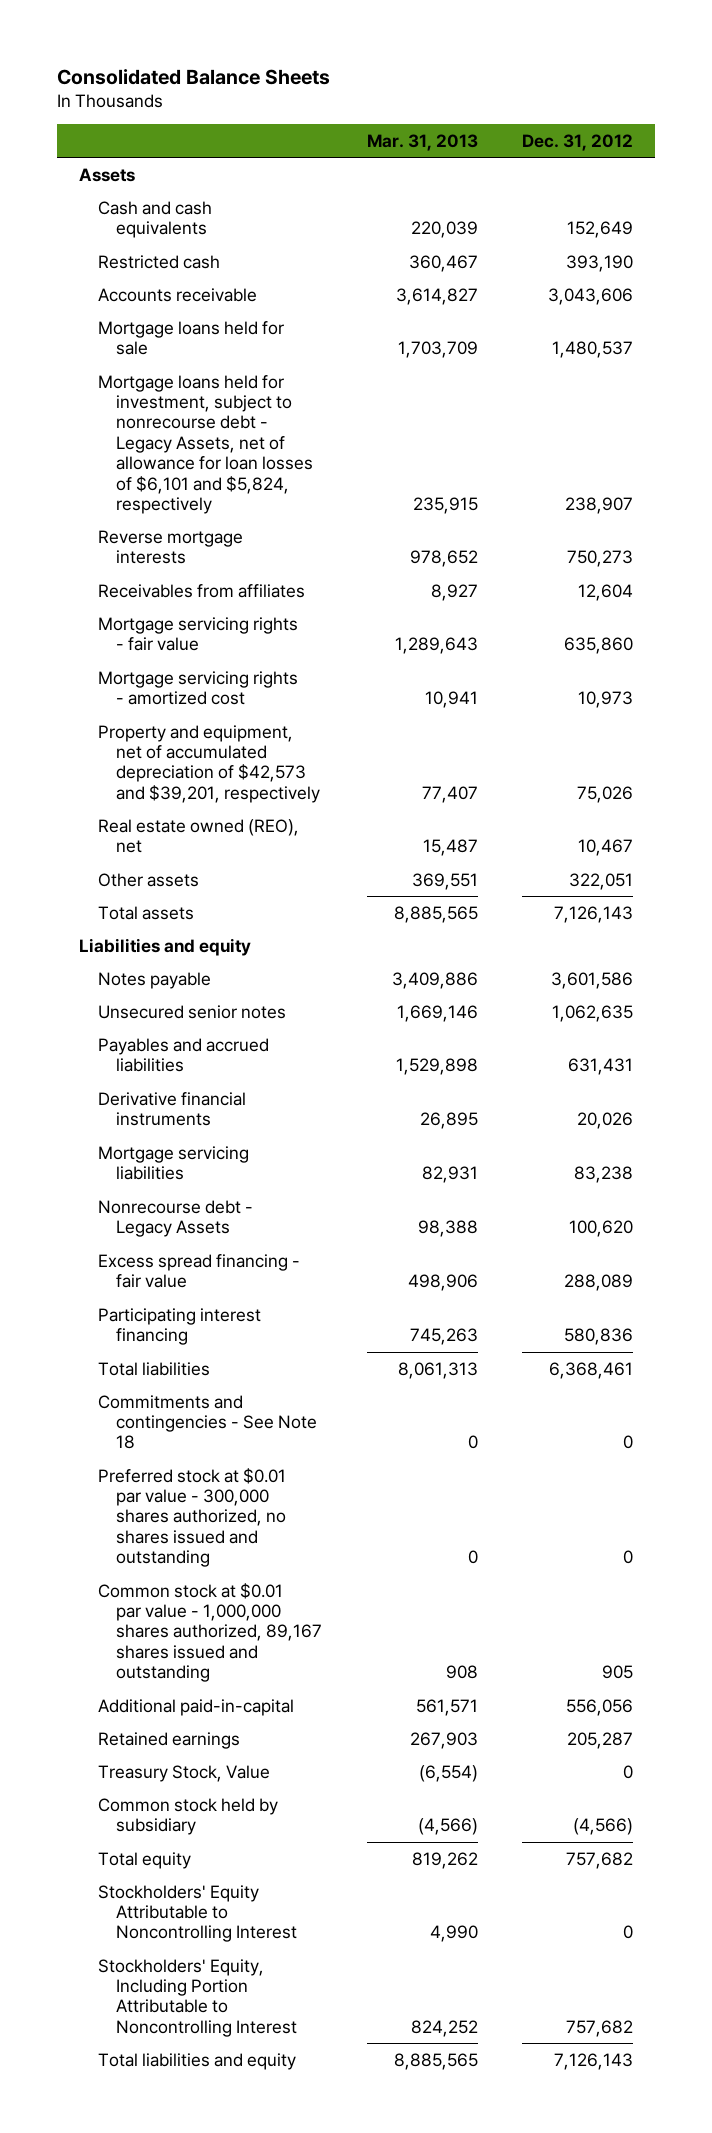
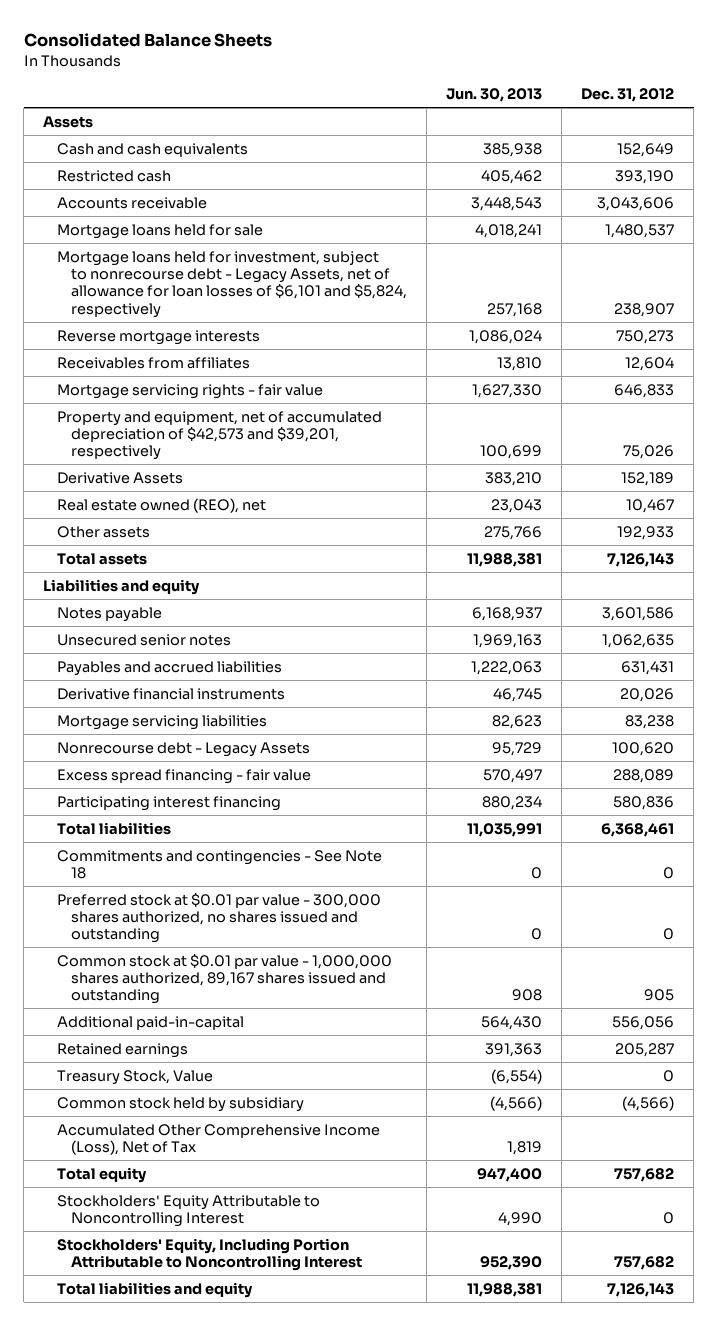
[366,133,478,151] Mar. 31, 2013 -> none
none -> [446,87,543,102] Jun. 30, 2013
[97,670,298,706] Mortgage servicing rights - amortized cost -> none
[564,637,634,655] 635,860 -> [614,383,675,398] 646,833
none -> [57,471,184,484] Derivative Assets
[569,872,634,890] 322,051 -> [617,525,675,540] 192,933
none -> [57,1123,381,1156] Accumulated Other Comprehensive Income (Loss), Net of Tax

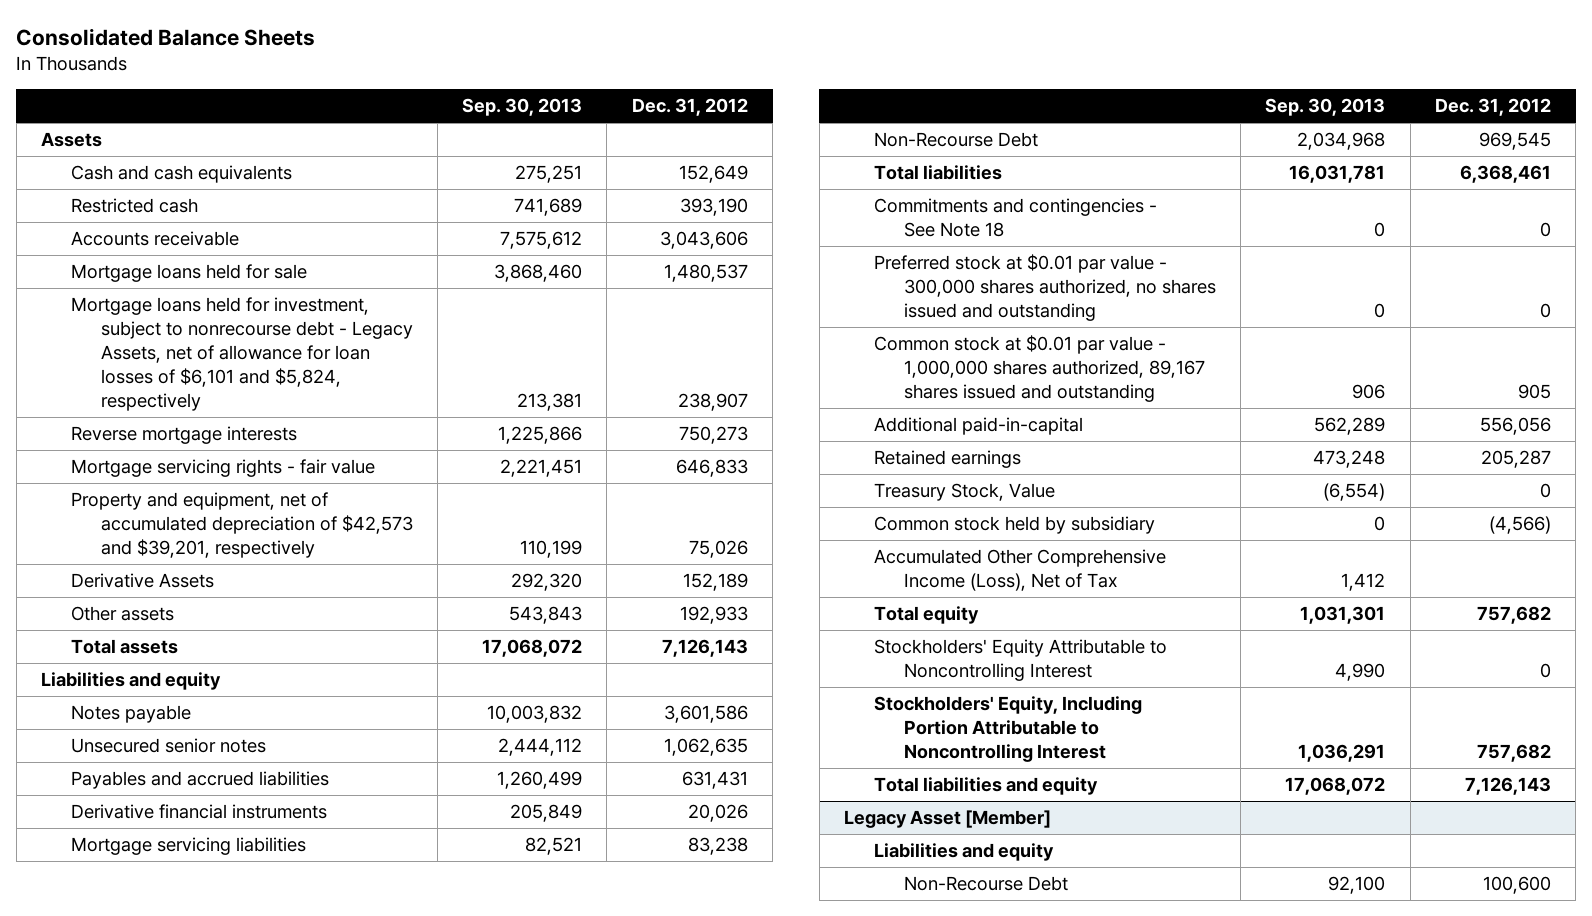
[446,87,543,102] Jun. 30, 2013 -> none
none -> [462,98,583,117] Sep. 30, 2013
[57,356,251,369] Receivables from affiliates -> none
[57,497,267,513] Real estate owned (REO), net -> none
[57,741,311,757] Nonrecourse debt - Legacy Assets -> none
[57,768,312,784] Excess spread financing - fair value -> none
[57,795,282,811] Participating interest financing -> none
none -> [874,132,1039,148] Non-Recourse Debt
none -> [844,810,1052,829] Legacy Asset [Member]
none -> [874,843,1055,862] Liabilities and equity
none -> [903,876,1068,892] Non-Recourse Debt

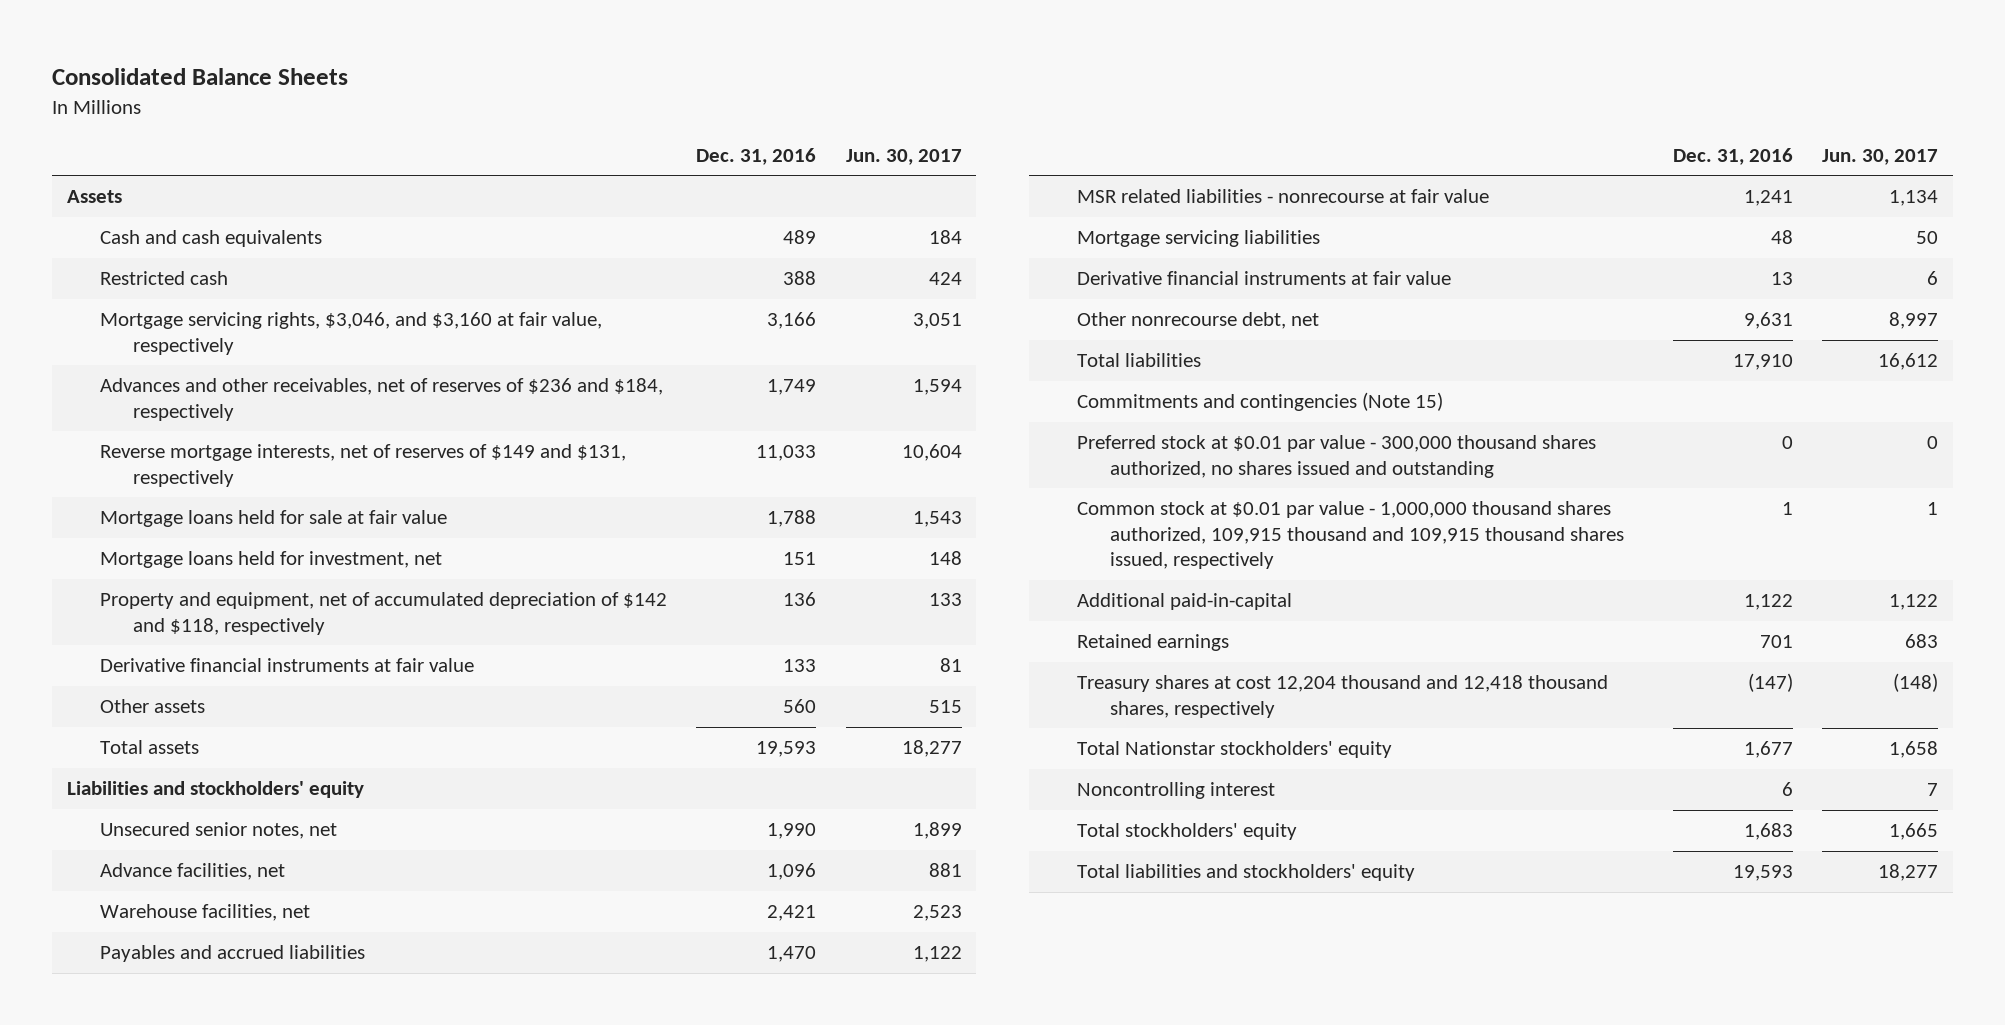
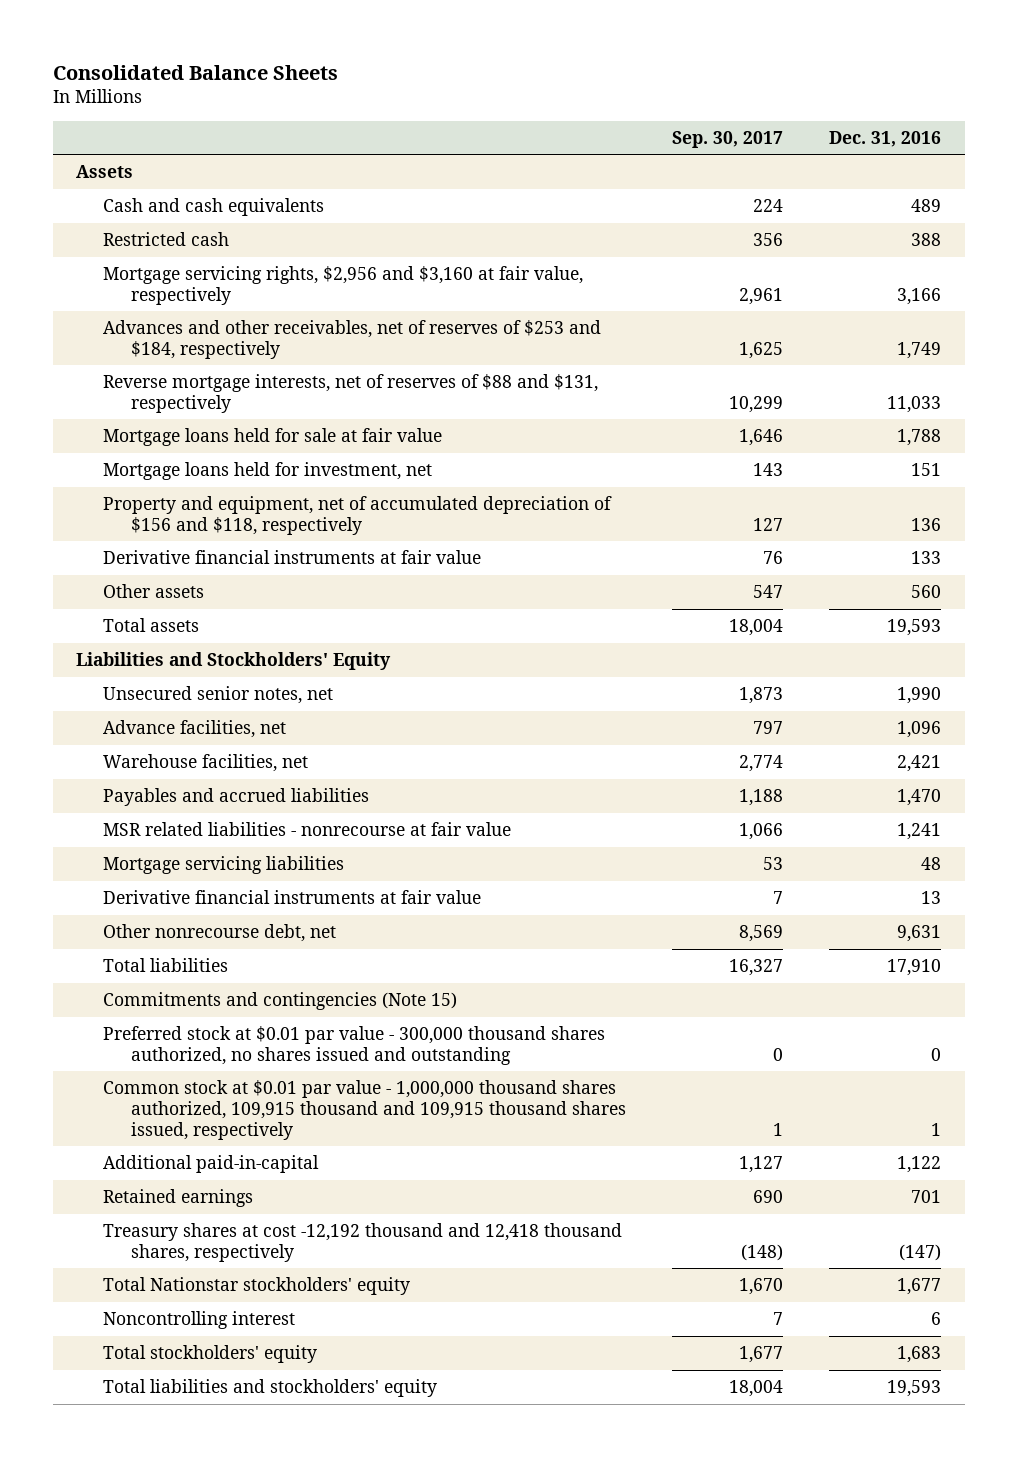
[845,148,962,165] Jun. 30, 2017 -> none
none -> [671,130,783,148] Sep. 30, 2017
[100,312,603,355] Mortgage servicing rights, $3,046, and $3,160 at fair value, respectively -> [103,266,584,305] Mortgage servicing rights, $2,956 and $3,160 at fair value, respectively
[100,378,664,421] Advances and other receivables, net of reserves of $236 and $184, respectively -> [103,320,602,359] Advances and other receivables, net of reserves of $253 and $184, respectively
[100,444,627,487] Reverse mortgage interests, net of reserves of $149 and $131, respectively -> [103,374,599,413] Reverse mortgage interests, net of reserves of $88 and $131, respectively
[100,592,668,635] Property and equipment, net of accumulated depreciation of $142 and $118, respectively -> [103,496,613,535] Property and equipment, net of accumulated depreciation of $156 and $118, respectively
[66,781,364,799] Liabilities and stockholders' equity -> [76,652,392,671] Liabilities and Stockholders' Equity
[1076,675,1608,718] Treasury shares at cost 12,204 thousand and 12,418 thousand shares, respectively -> [103,1223,623,1262] Treasury shares at cost -12,192 thousand and 12,418 thousand shares, respectively

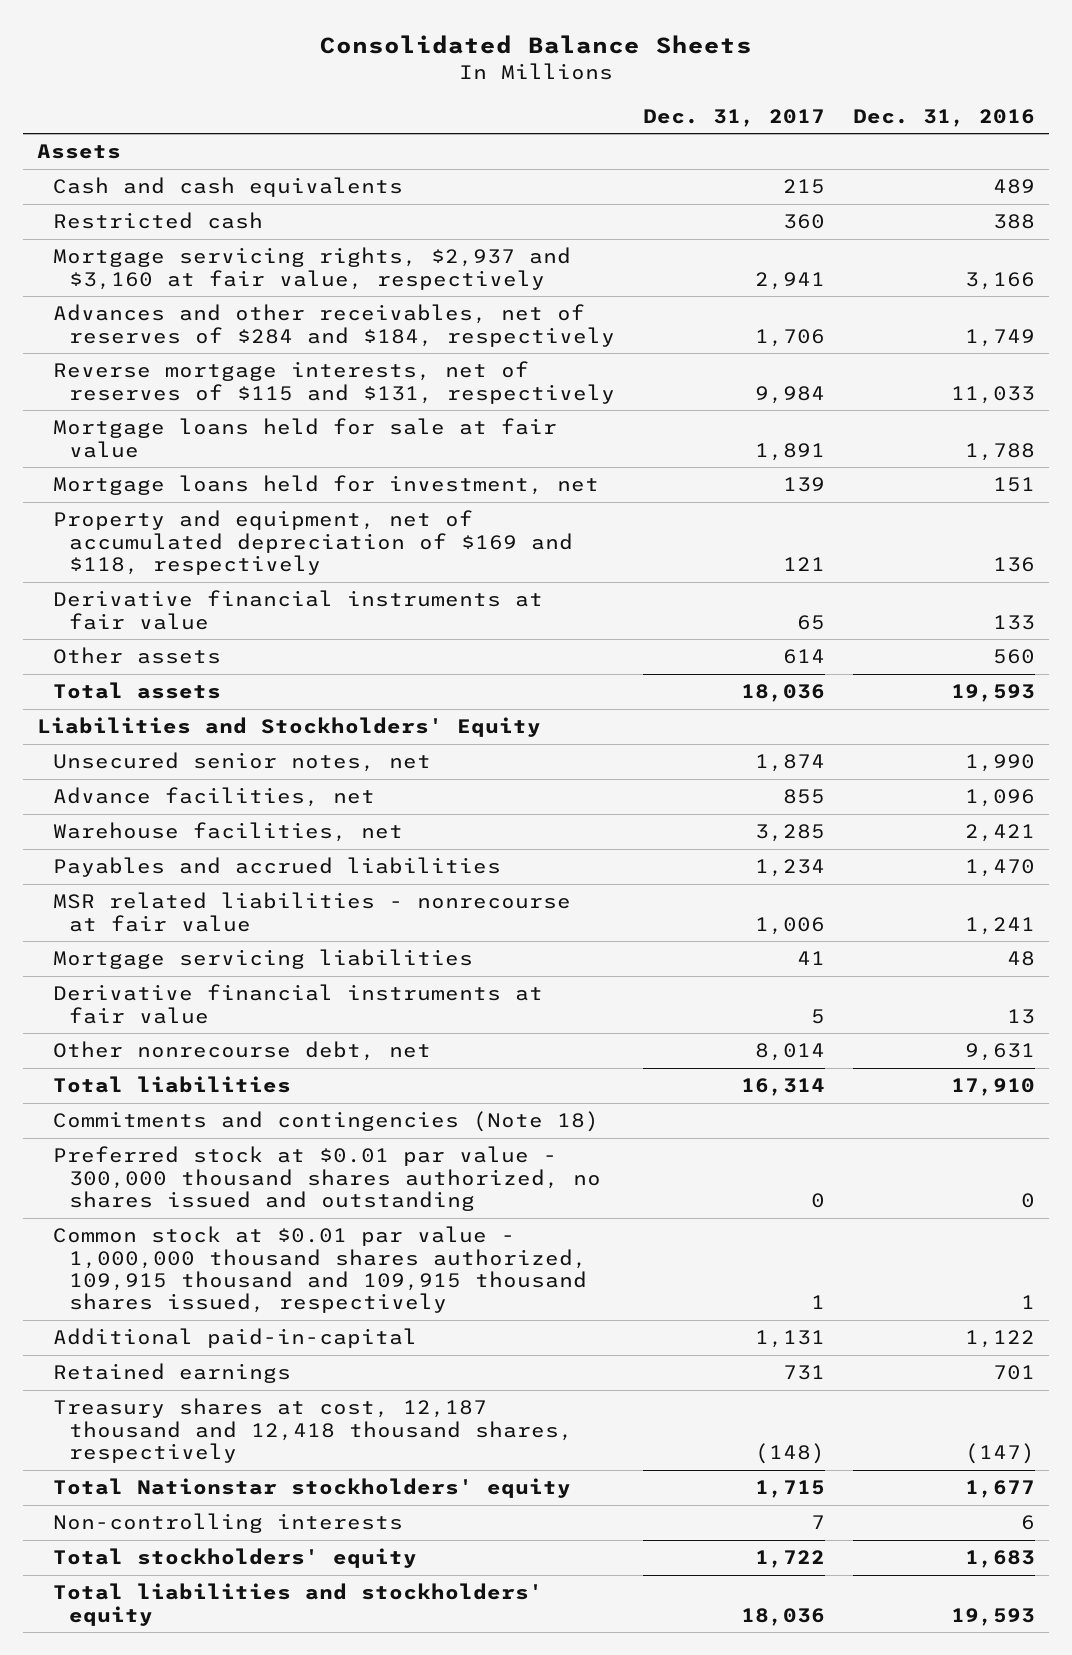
[671,130,783,148] Sep. 30, 2017 -> none
none -> [642,108,825,127] Dec. 31, 2017
[103,266,584,305] Mortgage servicing rights, $2,956 and $3,160 at fair value, respectively -> [53,247,572,290] Mortgage servicing rights, $2,937 and $3,160 at fair value, respectively
[103,320,602,359] Advances and other receivables, net of reserves of $253 and $184, respectively -> [53,304,616,347] Advances and other receivables, net of reserves of $284 and $184, respectively
[103,374,599,413] Reverse mortgage interests, net of reserves of $88 and $131, respectively -> [53,361,616,404] Reverse mortgage interests, net of reserves of $115 and $131, respectively
[103,496,613,535] Property and equipment, net of accumulated depreciation of $156 and $118, respectively -> [53,510,574,575] Property and equipment, net of accumulated depreciation of $169 and $118, respectively
[103,992,458,1011] Commitments and contingencies (Note 15) -> [53,1111,600,1133] Commitments and contingencies (Note 18)
[103,1223,623,1262] Treasury shares at cost -12,192 thousand and 12,418 thousand shares, respectively -> [53,1398,574,1463] Treasury shares at cost, 12,187 thousand and 12,418 thousand shares, respectively
[103,1311,296,1330] Noncontrolling interest -> [53,1513,404,1534] Non-controlling interests

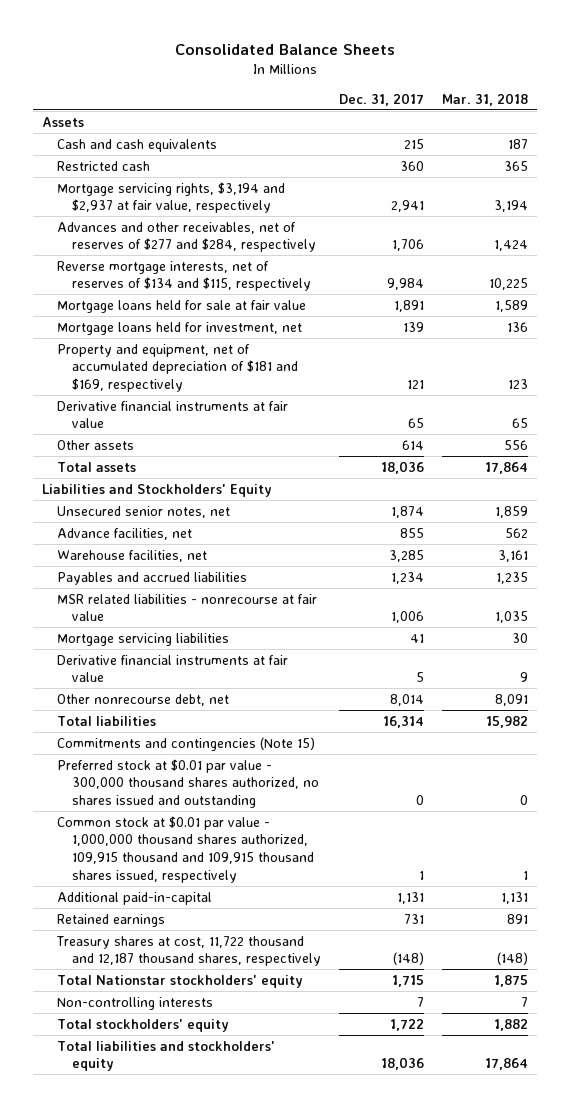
[852,108,1035,127] Dec. 31, 2016 -> none
none -> [442,92,529,106] Mar. 31, 2018
[53,247,572,290] Mortgage servicing rights, $2,937 and $3,160 at fair value, respectively -> [57,181,286,214] Mortgage servicing rights, $3,194 and $2,937 at fair value, respectively
[53,304,616,347] Advances and other receivables, net of reserves of $284 and $184, respectively -> [57,221,317,253] Advances and other receivables, net of reserves of $277 and $284, respectively
[53,361,616,404] Reverse mortgage interests, net of reserves of $115 and $131, respectively -> [57,260,312,292] Reverse mortgage interests, net of reserves of $134 and $115, respectively
[53,510,574,575] Property and equipment, net of accumulated depreciation of $169 and $118, respectively -> [57,343,299,392] Property and equipment, net of accumulated depreciation of $181 and $169, respectively
[53,1111,600,1133] Commitments and contingencies (Note 18) -> [57,736,316,751] Commitments and contingencies (Note 15)
[53,1398,574,1463] Treasury shares at cost, 12,187 thousand and 12,418 thousand shares, respectively -> [56,935,322,967] Treasury shares at cost, 11,722 thousand and 12,187 thousand shares, respectively

